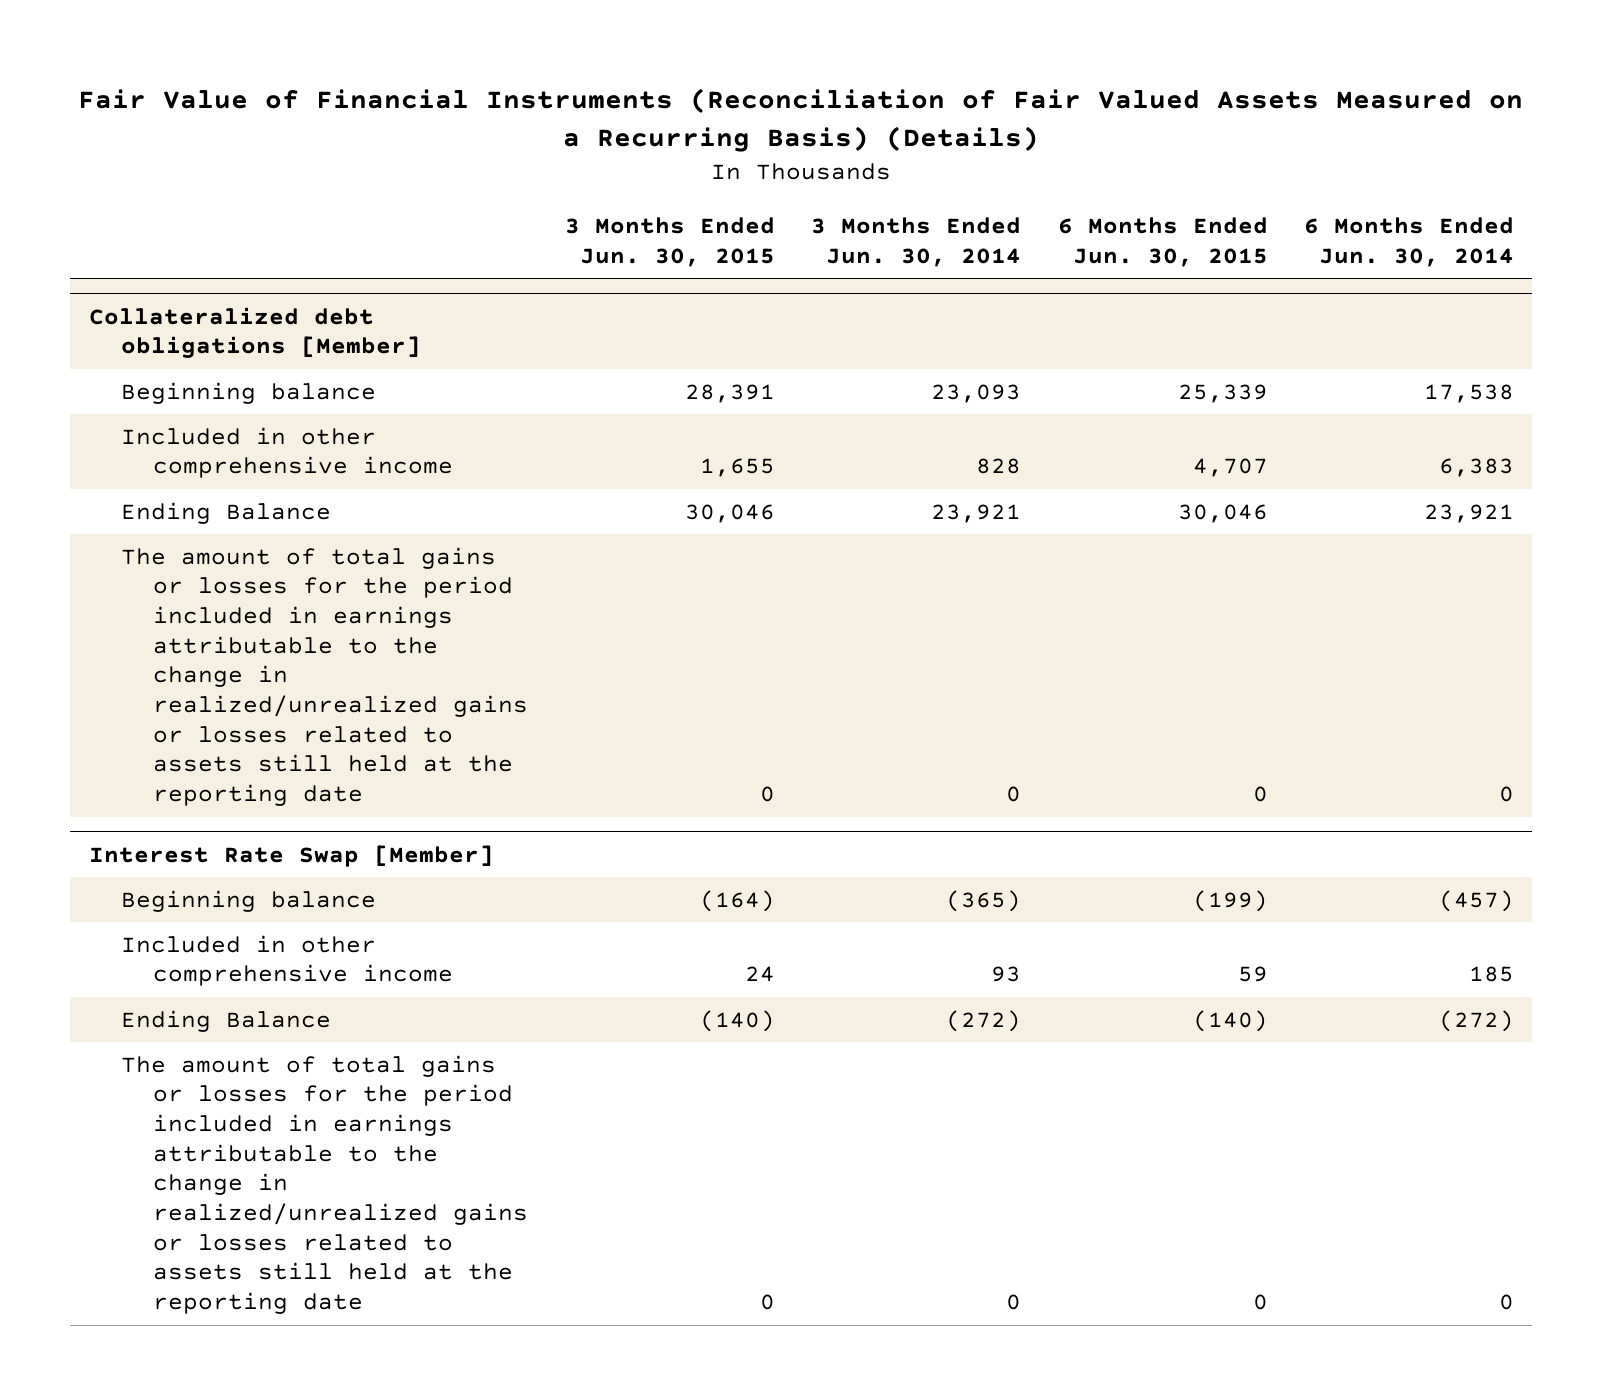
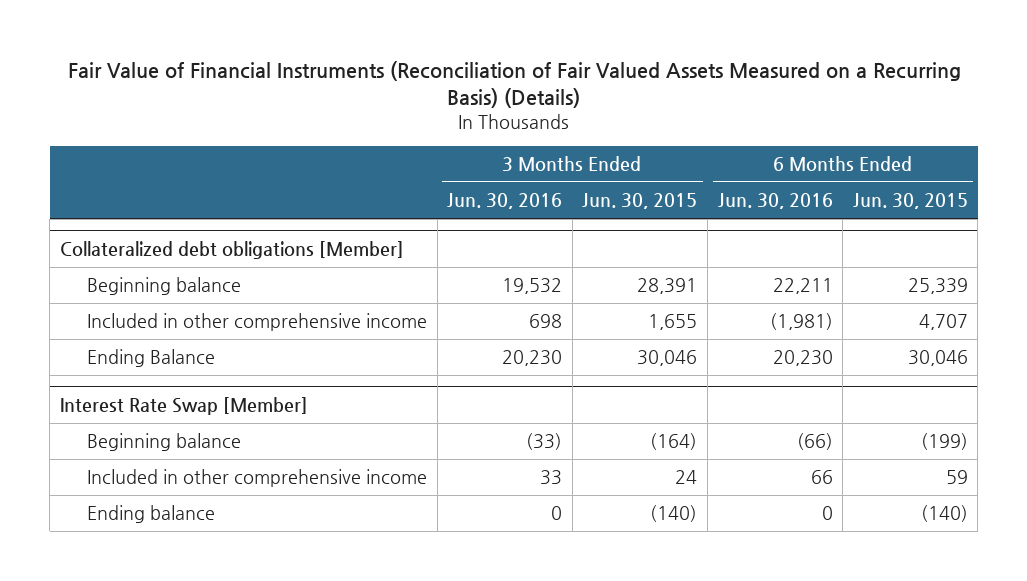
[811,217,1022,267] 3 Months Ended Jun. 30, 2014 -> none
[1304,217,1515,267] 6 Months Ended Jun. 30, 2014 -> none
none -> [447,193,563,210] Jun. 30, 2016
none -> [717,193,833,210] Jun. 30, 2016
[120,546,529,807] The amount of total gains or losses for the period included in earnings attributable to the change in realized/unrealized gains or losses related to assets still held at the reporting date -> none
[120,1054,529,1315] The amount of total gains or losses for the period included in earnings attributable to the change in realized/unrealized gains or losses related to assets still held at the reporting date -> none
[120,1009,331,1032] Ending Balance -> [87,505,216,524] Ending balance

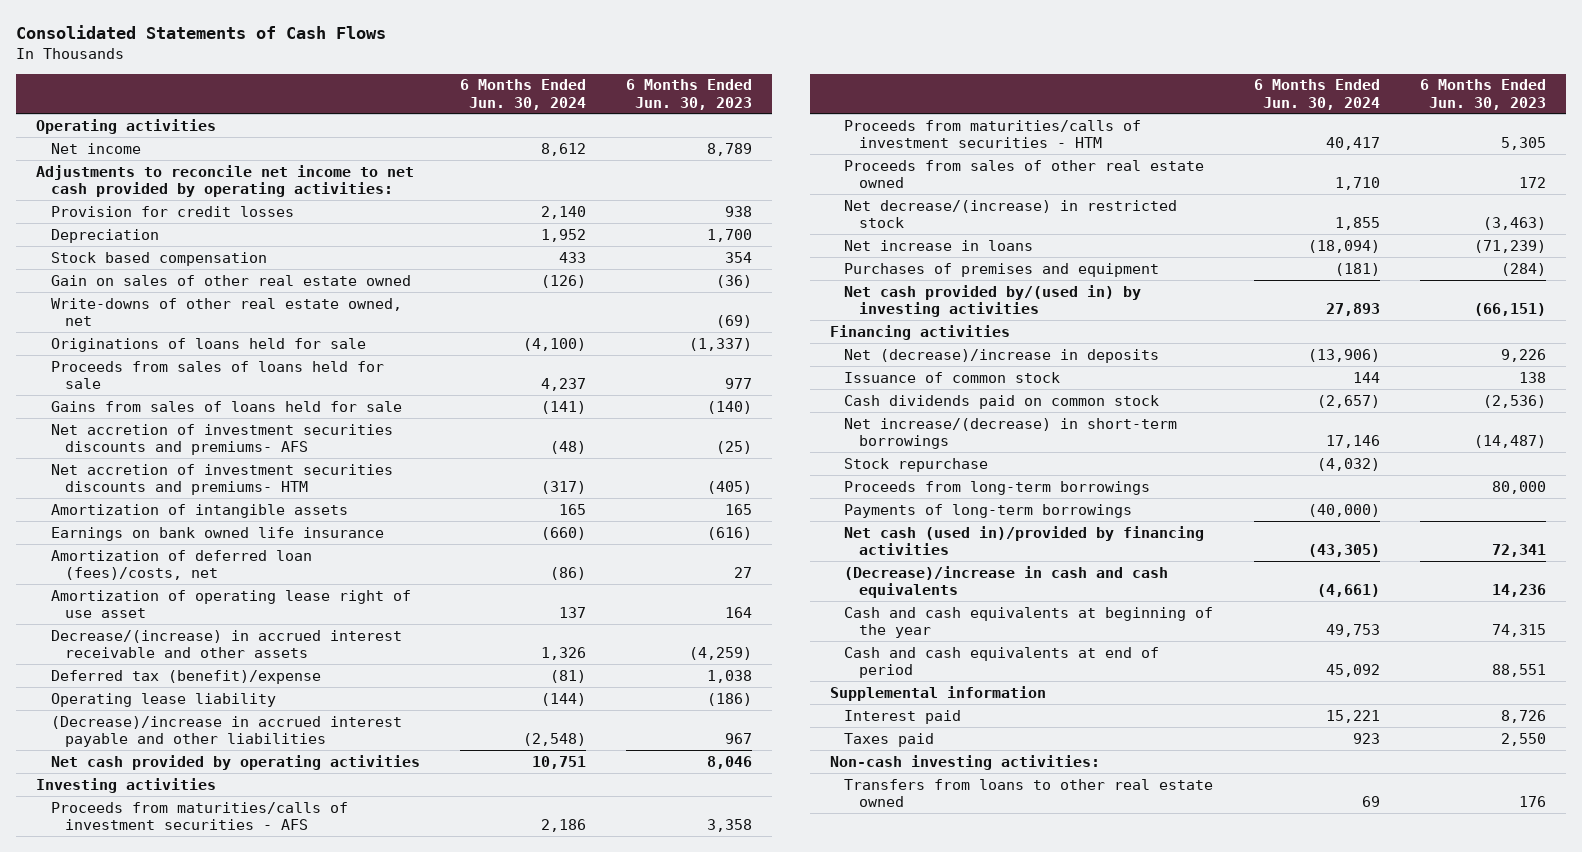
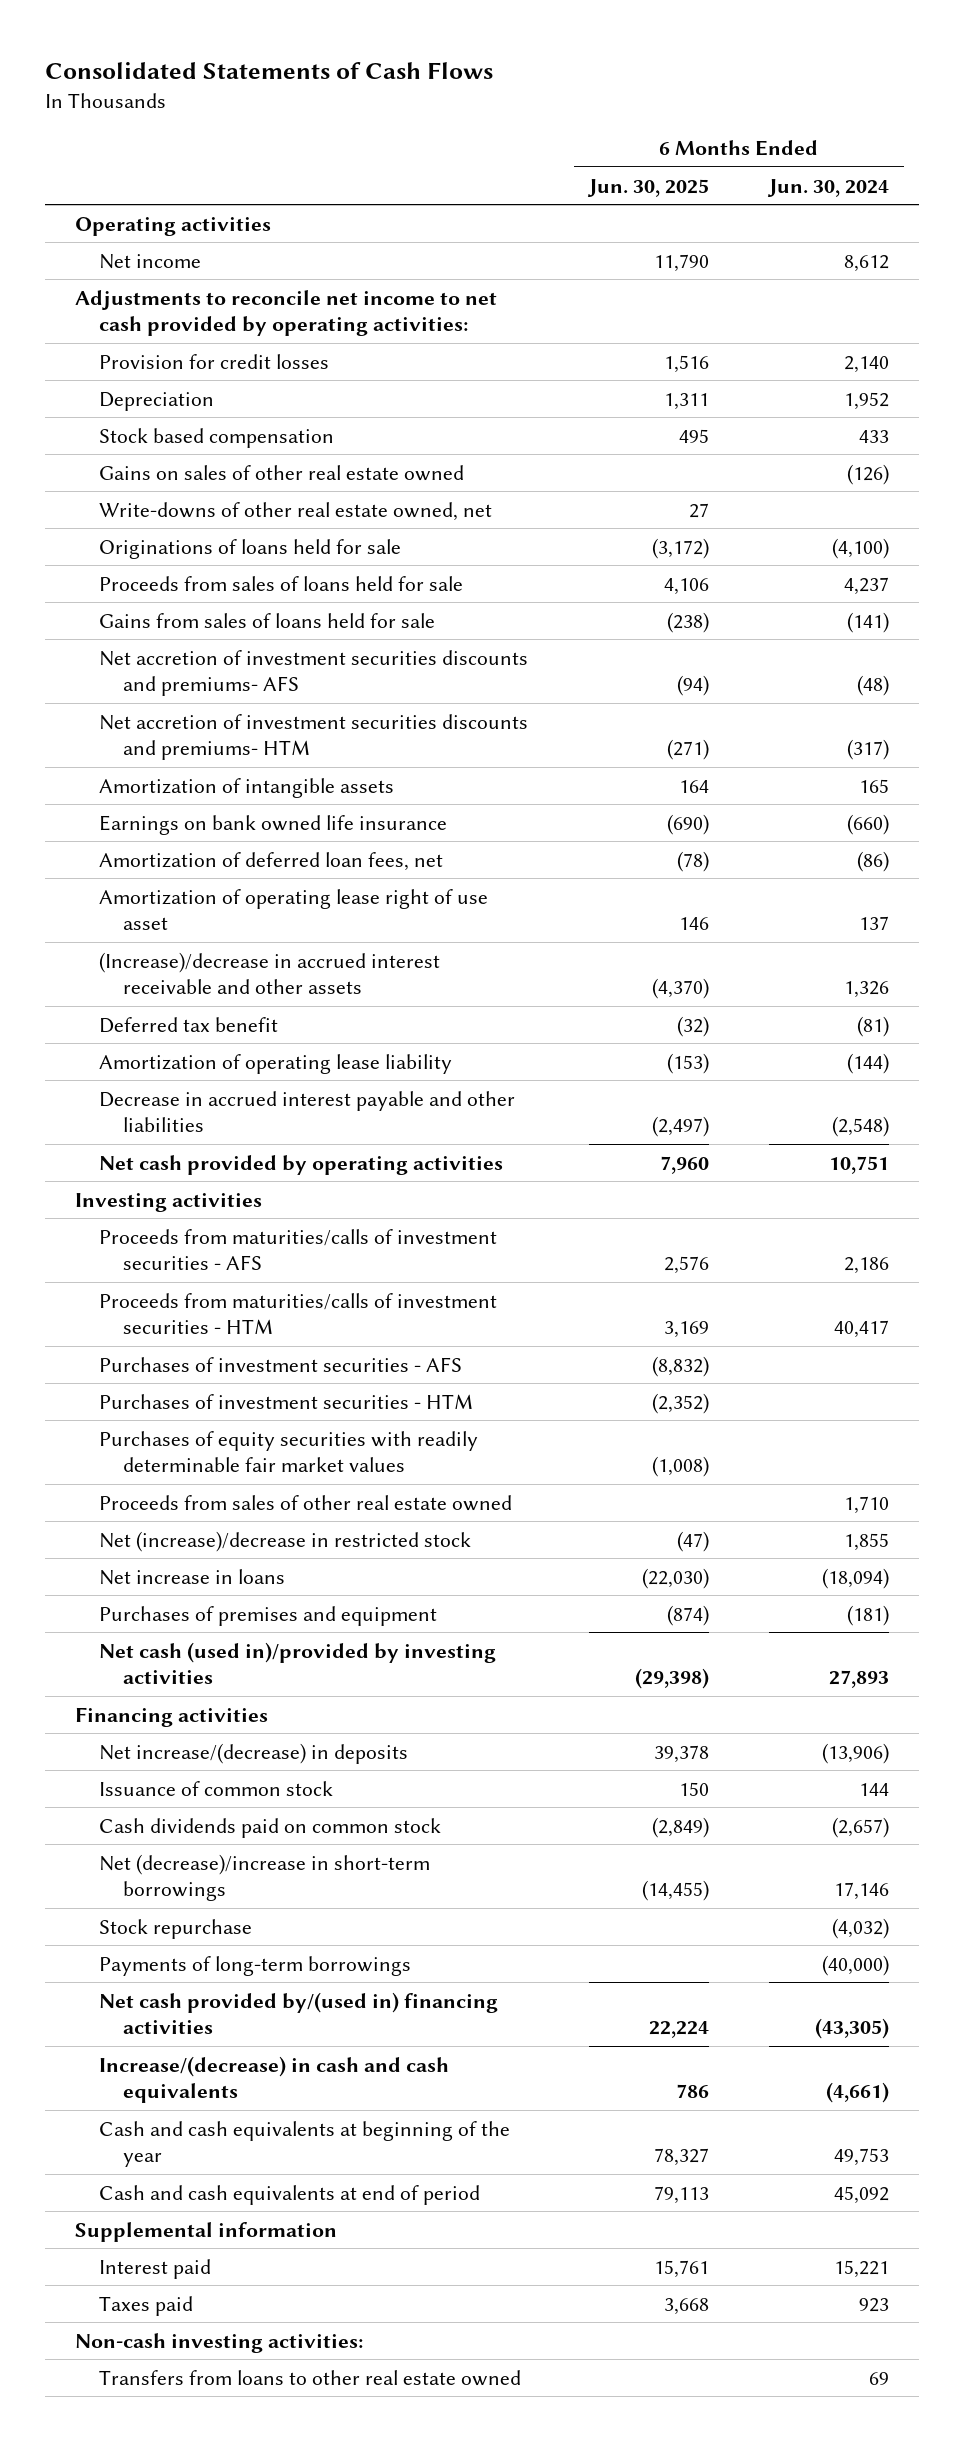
[626,79,753,110] 6 Months Ended Jun. 30, 2023 -> none
none -> [586,178,709,197] Jun. 30, 2025
[50,274,411,286] Gain on sales of other real estate owned -> [99,464,465,481] Gains on sales of other real estate owned
[50,549,312,580] Amortization of deferred loan (fees)/costs, net -> [99,851,444,871] Amortization of deferred loan fees, net
[50,629,402,658] Decrease/(increase) in accrued interest receivable and other assets -> [99,951,441,994] (Increase)/decrease in accrued interest receivable and other assets
[50,669,321,684] Deferred tax (benefit)/expense -> [99,1016,279,1033] Deferred tax benefit
[50,692,276,707] Operating lease liability -> [99,1053,453,1074] Amortization of operating lease liability
[50,715,402,747] (Decrease)/increase in accrued interest payable and other liabilities -> [99,1090,516,1132] Decrease in accrued interest payable and other liabilities
none -> [99,1356,463,1372] Purchases of investment securities - AFS
none -> [99,1393,474,1409] Purchases of investment securities - HTM
none -> [99,1430,479,1472] Purchases of equity securities with readily determinable fair market values
[844,199,1178,228] Net decrease/(increase) in restricted stock -> [99,1530,472,1552] Net (increase)/decrease in restricted stock
[844,284,1142,317] Net cash provided by/(used in) by investing activities -> [99,1641,497,1684] Net cash (used in)/provided by investing activities
[844,348,1160,363] Net (decrease)/increase in deposits -> [99,1742,409,1764] Net increase/(decrease) in deposits
[844,417,1178,449] Net increase/(decrease) in short-term borrowings -> [99,1853,431,1901] Net (decrease)/increase in short-term borrowings
[844,480,1151,495] Proceeds from long-term borrowings -> none
[844,525,1205,555] Net cash (used in)/provided by financing activities -> [99,1991,499,2034] Net cash provided by/(used in) financing activities
[844,565,1169,598] (Decrease)/increase in cash and cash equivalents -> [99,2055,450,2103] Increase/(decrease) in cash and cash equivalents

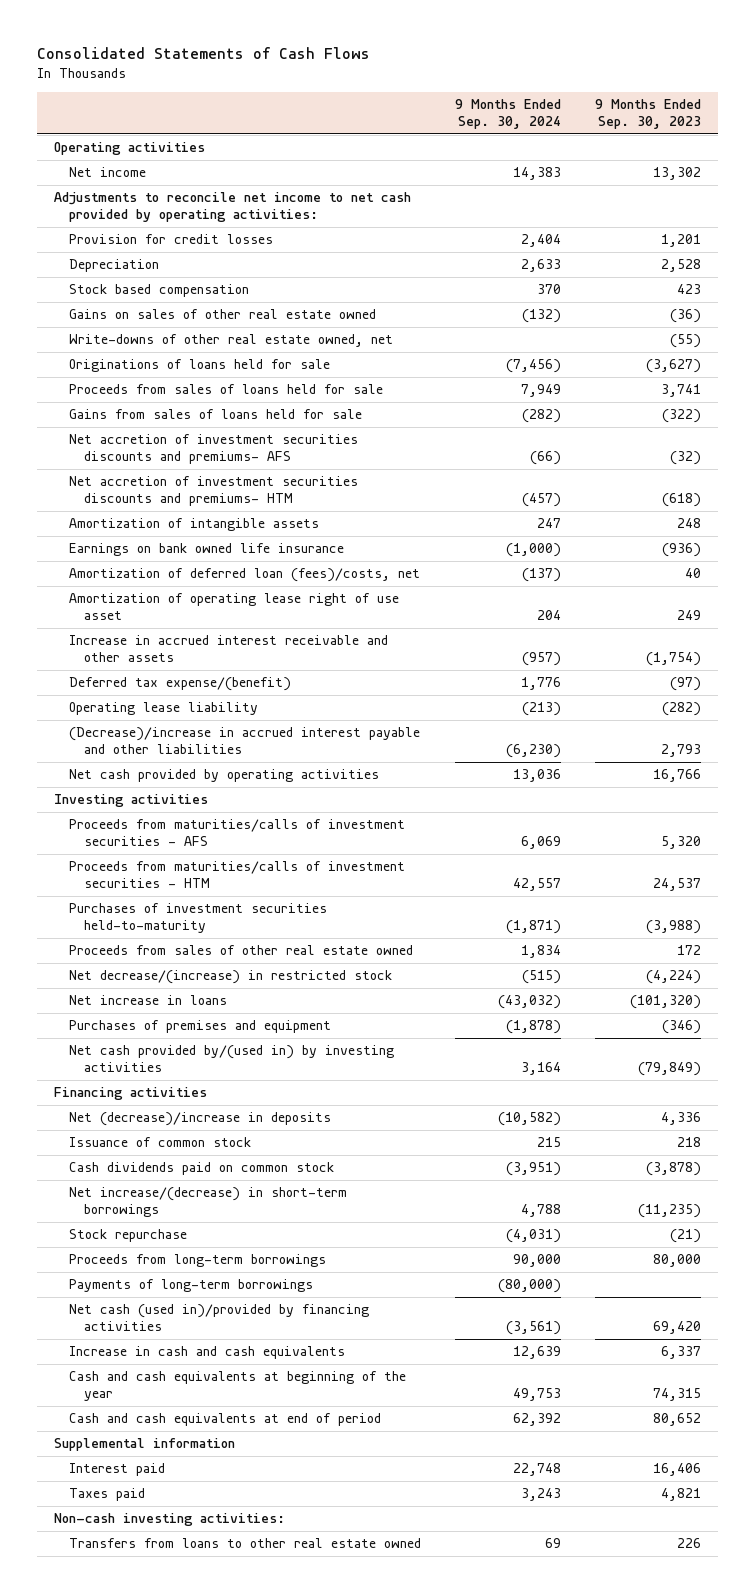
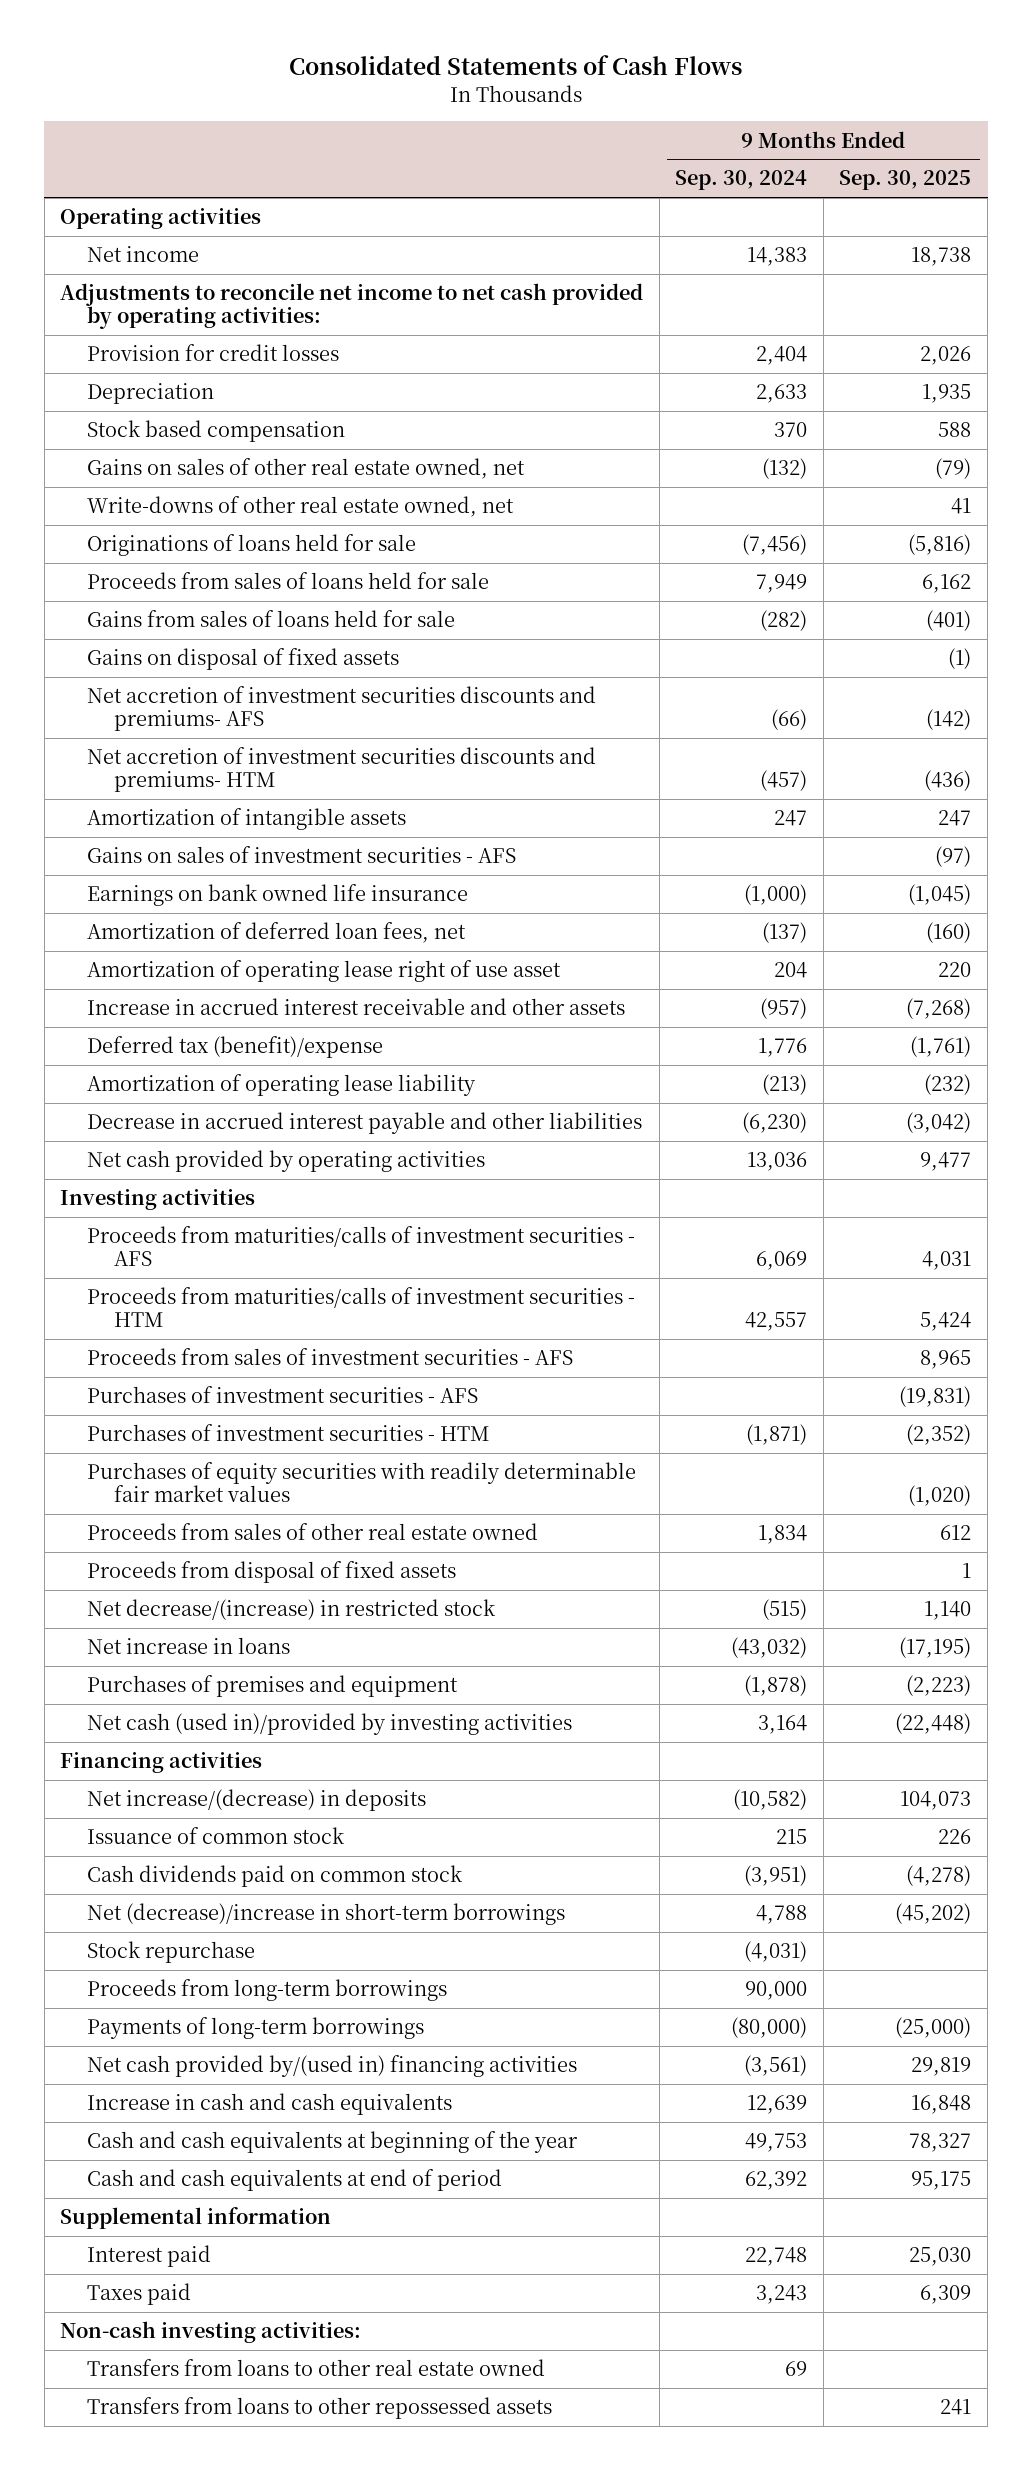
[595,99,702,130] 9 Months Ended Sep. 30, 2023 -> none
none -> [839,170,972,191] Sep. 30, 2025
[69,309,377,320] Gains on sales of other real estate owned -> [86,458,525,480] Gains on sales of other real estate owned, net
none -> [86,648,399,671] Gains on disposal of fixed assets
none -> [86,846,516,864] Gains on sales of investment securities - AFS
[69,568,421,583] Amortization of deferred loan (fees)/costs, net -> [86,922,466,944] Amortization of deferred loan fees, net
[69,677,292,692] Deferred tax expense/(benefit) -> [86,1036,383,1059] Deferred tax (benefit)/expense
[69,702,259,716] Operating lease liability -> [86,1074,476,1097] Amortization of operating lease liability
[69,727,421,755] (Decrease)/increase in accrued interest payable and other liabilities -> [86,1112,642,1135] Decrease in accrued interest payable and other liabilities
none -> [86,1348,573,1366] Proceeds from sales of investment securities - AFS
none -> [86,1386,478,1404] Purchases of investment securities - AFS
[69,903,328,934] Purchases of investment securities held-to-maturity -> [86,1424,490,1442] Purchases of investment securities - HTM
none -> [86,1462,636,1503] Purchases of equity securities with readily determinable fair market values
none -> [86,1561,456,1584] Proceeds from disposal of fixed assets
[69,1045,395,1073] Net cash provided by/(used in) by investing activities -> [86,1713,572,1736] Net cash (used in)/provided by investing activities
[69,1112,332,1127] Net (decrease)/increase in deposits -> [86,1789,426,1812] Net increase/(decrease) in deposits
[69,1187,348,1218] Net increase/(decrease) in short-term borrowings -> [86,1903,565,1926] Net (decrease)/increase in short-term borrowings
[69,1304,370,1332] Net cash (used in)/provided by financing activities -> [86,2055,577,2078] Net cash provided by/(used in) financing activities
none -> [86,2397,552,2420] Transfers from loans to other repossessed assets

